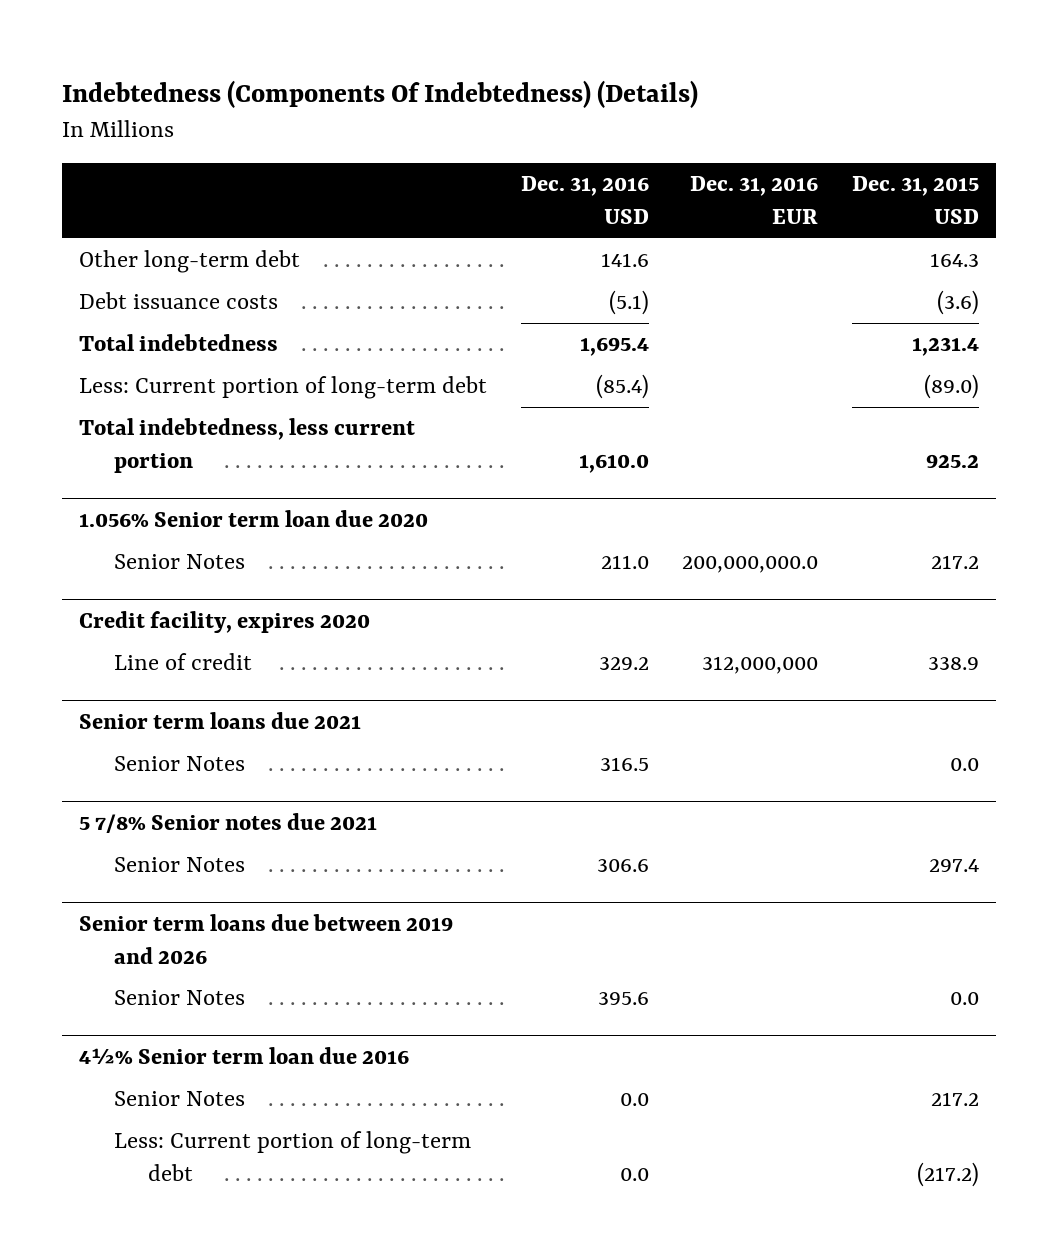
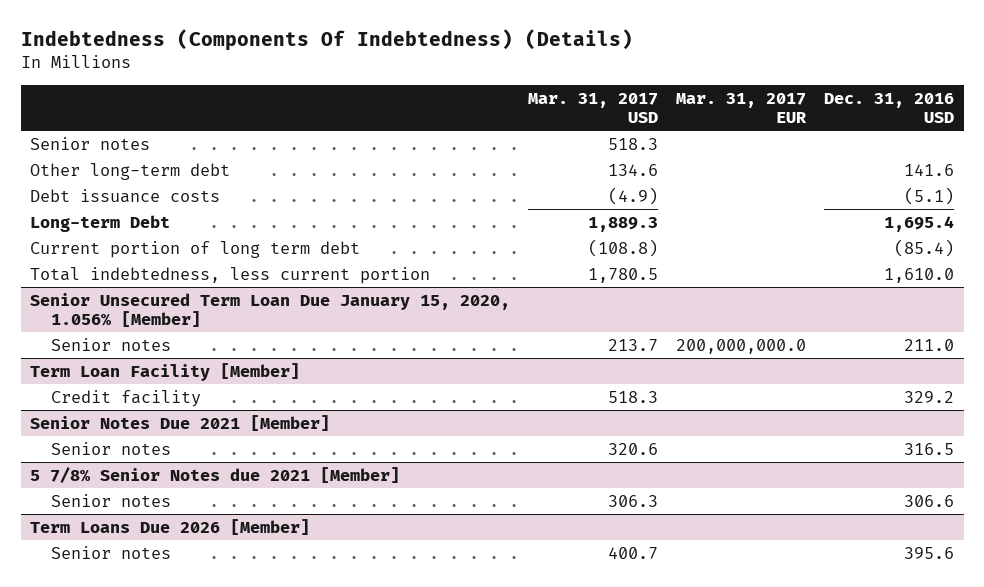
[690,176,819,225] Dec. 31, 2016 EUR -> none
[852,176,980,225] Dec. 31, 2015 USD -> none
none -> [528,92,659,123] Mar. 31, 2017 USD
none -> [676,92,808,123] Mar. 31, 2017 EUR
none -> [29,136,150,150] Senior notes
[78,334,278,352] Total indebtedness -> [29,214,170,232] Long-term Debt
[78,376,487,400] Less: Current portion of long-term debt -> [29,240,360,258] Current portion of long term debt
[78,1046,409,1064] 4½% Senior term loan due 2016 -> none
[113,1091,245,1107] Senior Notes -> none
[113,1131,471,1182] Less: Current portion of long-term debt -> none
[78,509,428,527] 1.056% Senior term loan due 2020 -> [29,292,510,328] Senior Unsecured Term Loan Due January 15, 2020, 1.056% [Member]
[113,554,245,570] Senior Notes -> [51,337,172,351] Senior notes
[78,610,370,633] Credit facility, expires 2020 -> [29,362,300,381] Term Loan Facility [Member]
[113,653,252,671] Line of credit -> [51,389,202,407] Credit facility
[78,711,361,729] Senior term loans due 2021 -> [29,414,330,431] Senior Notes Due 2021 [Member]
[113,756,245,772] Senior Notes -> [51,441,172,455] Senior notes
[78,812,377,833] 5 7/8% Senior notes due 2021 -> [29,466,400,483] 5 7/8% Senior Notes due 2021 [Member]
[113,857,245,873] Senior Notes -> [51,493,172,507] Senior notes
[78,913,453,964] Senior term loans due between 2019 and 2026 -> [29,518,310,535] Term Loans Due 2026 [Member]
[113,990,245,1006] Senior Notes -> [51,545,172,559] Senior notes

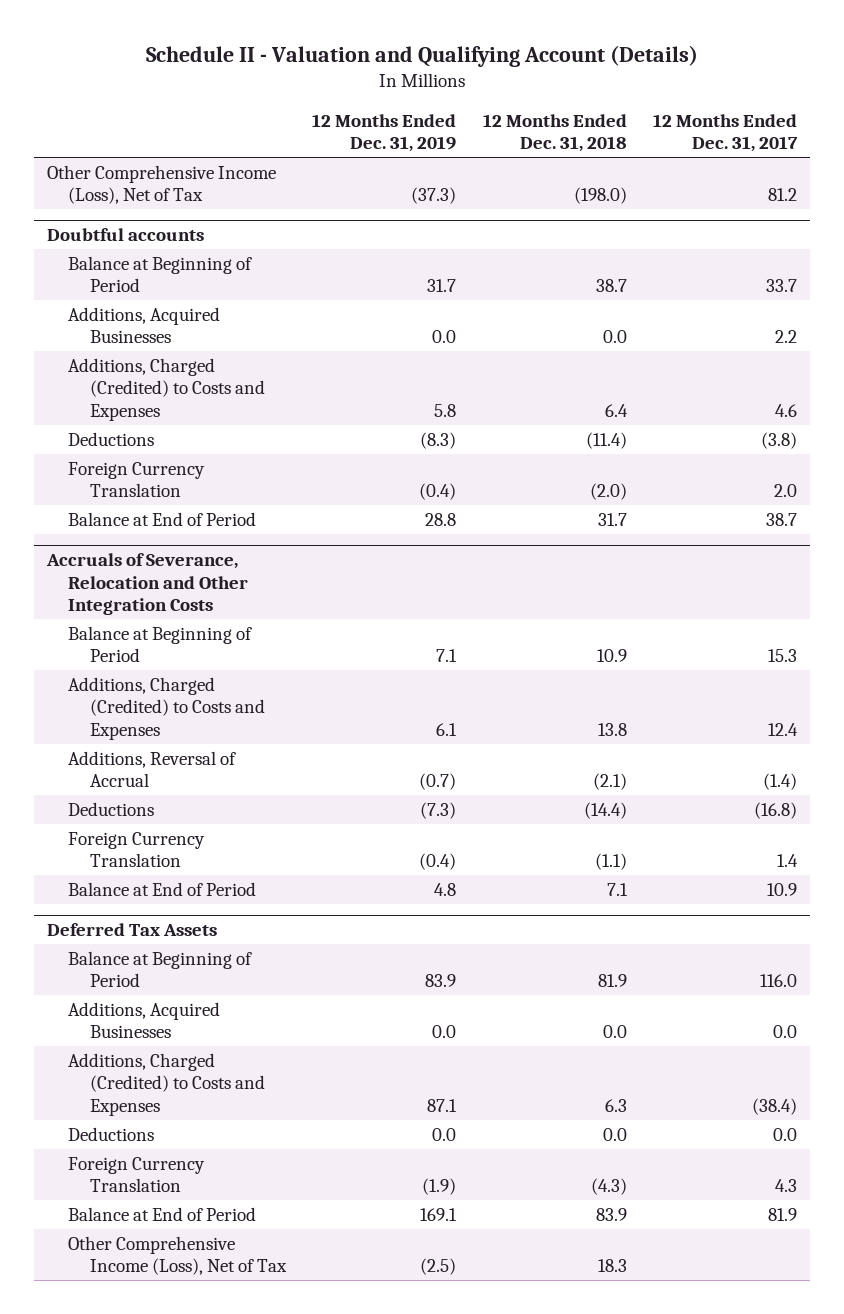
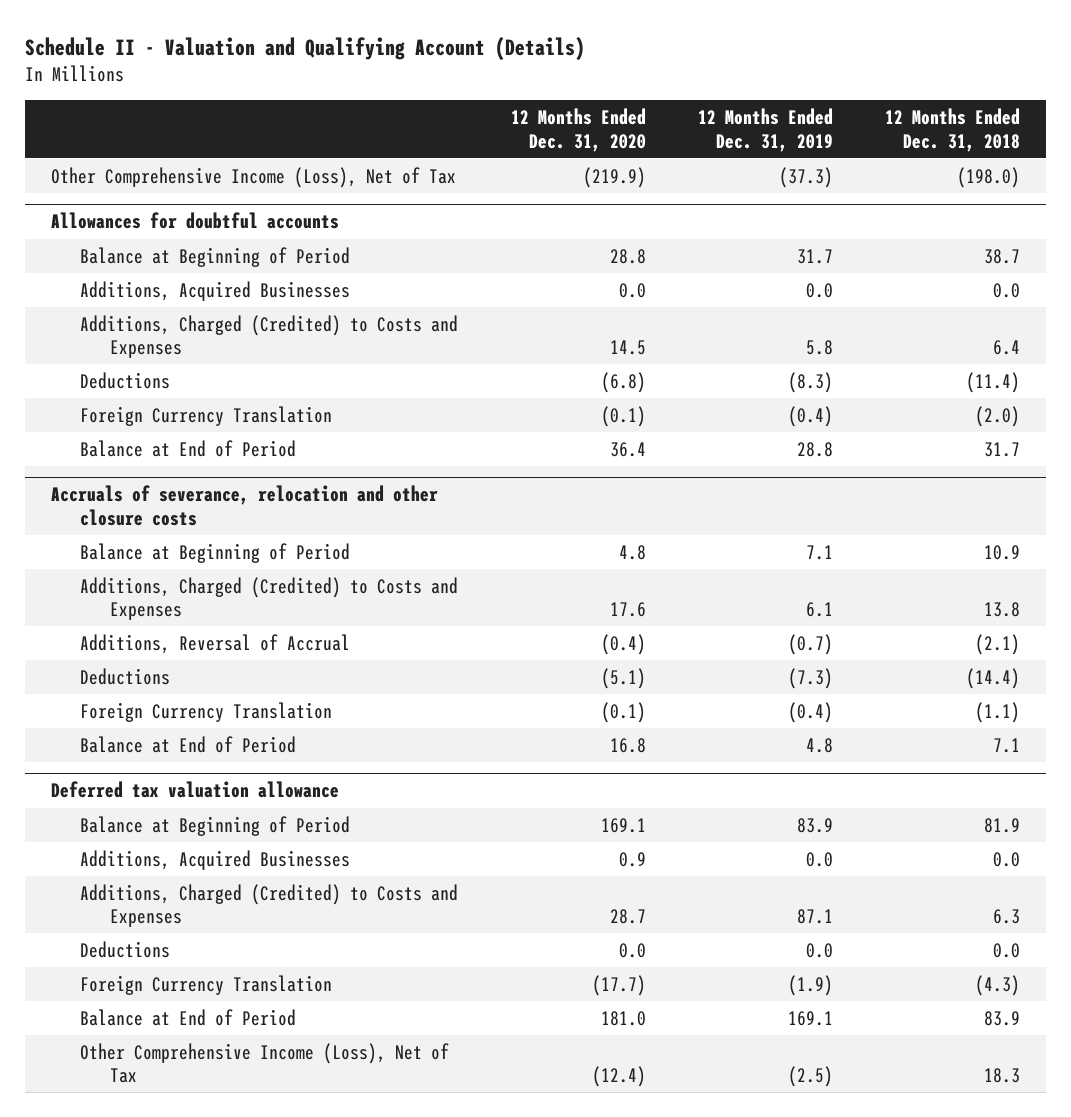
[652,113,798,153] 12 Months Ended Dec. 31, 2017 -> none
none -> [510,108,646,152] 12 Months Ended Dec. 31, 2020
[46,227,204,241] Doubtful accounts -> [51,212,340,230] Allowances for doubtful accounts
[45,552,249,616] Accruals of Severance, Relocation and Other Integration Costs -> [51,485,439,526] Accruals of severance, relocation and other closure costs
[46,922,217,936] Deferred Tax Assets -> [51,781,340,799] Deferred tax valuation allowance

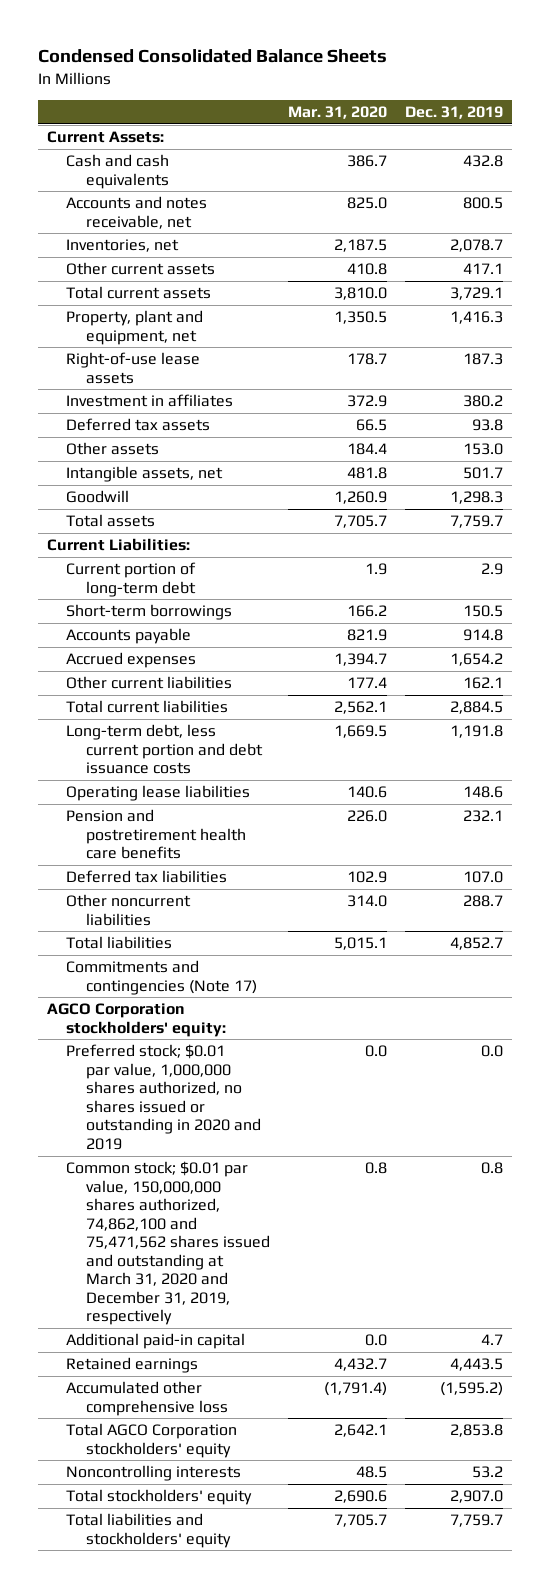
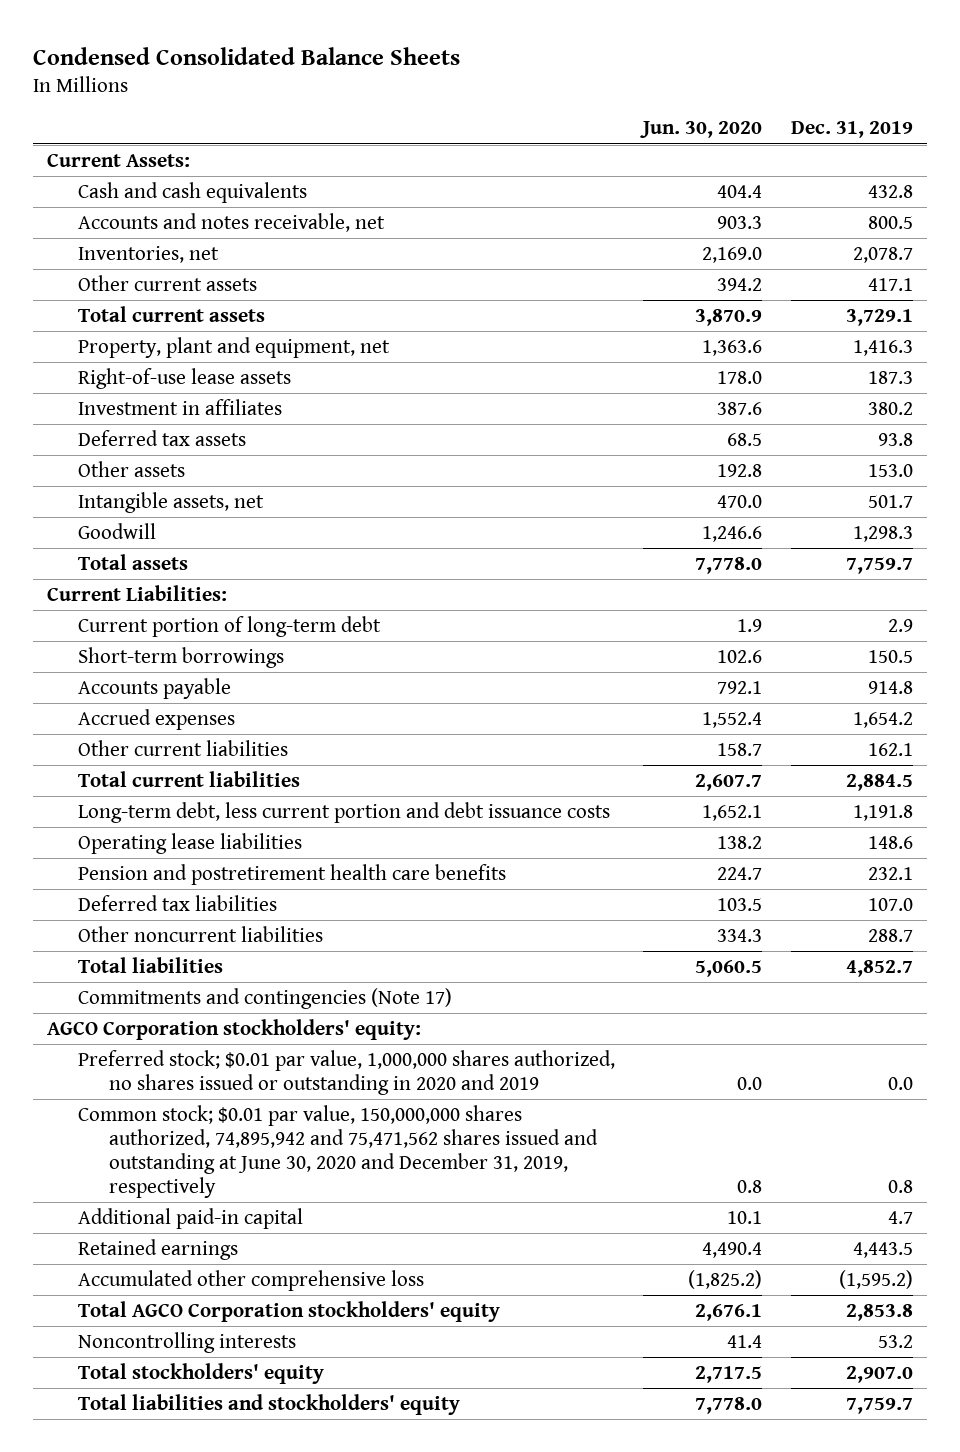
[288,106,388,120] Mar. 31, 2020 -> none
none -> [640,121,763,139] Jun. 30, 2020
[66,1161,270,1326] Common stock; $0.01 par value, 150,000,000 shares authorized, 74,862,100 and 75,471,562 shares issued and outstanding at March 31, 2020 and December 31, 2019, respectively -> [78,1104,599,1198] Common stock; $0.01 par value, 150,000,000 shares authorized, 74,895,942 and 75,471,562 shares issued and outstanding at June 30, 2020 and December 31, 2019, respectively

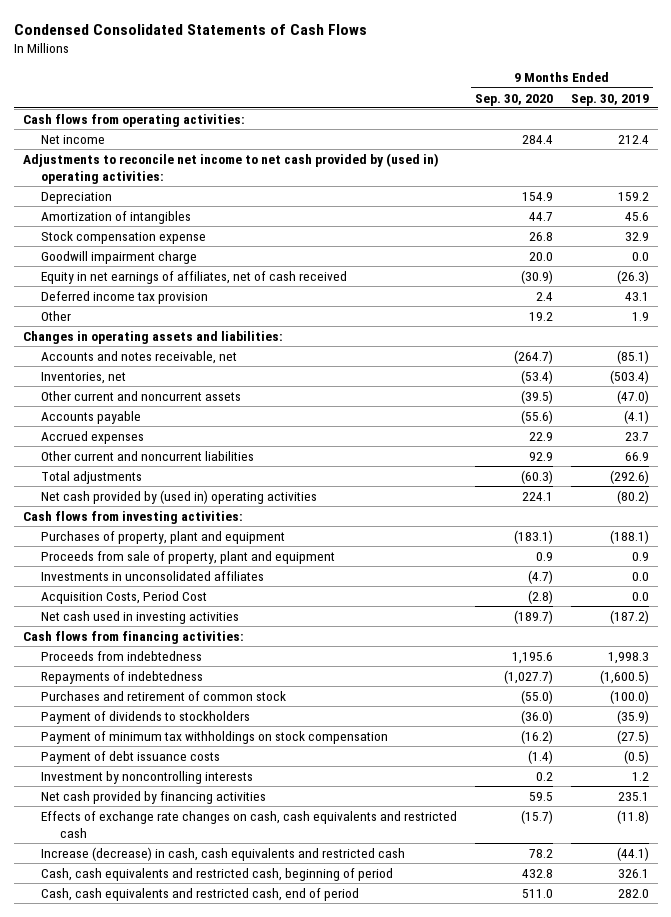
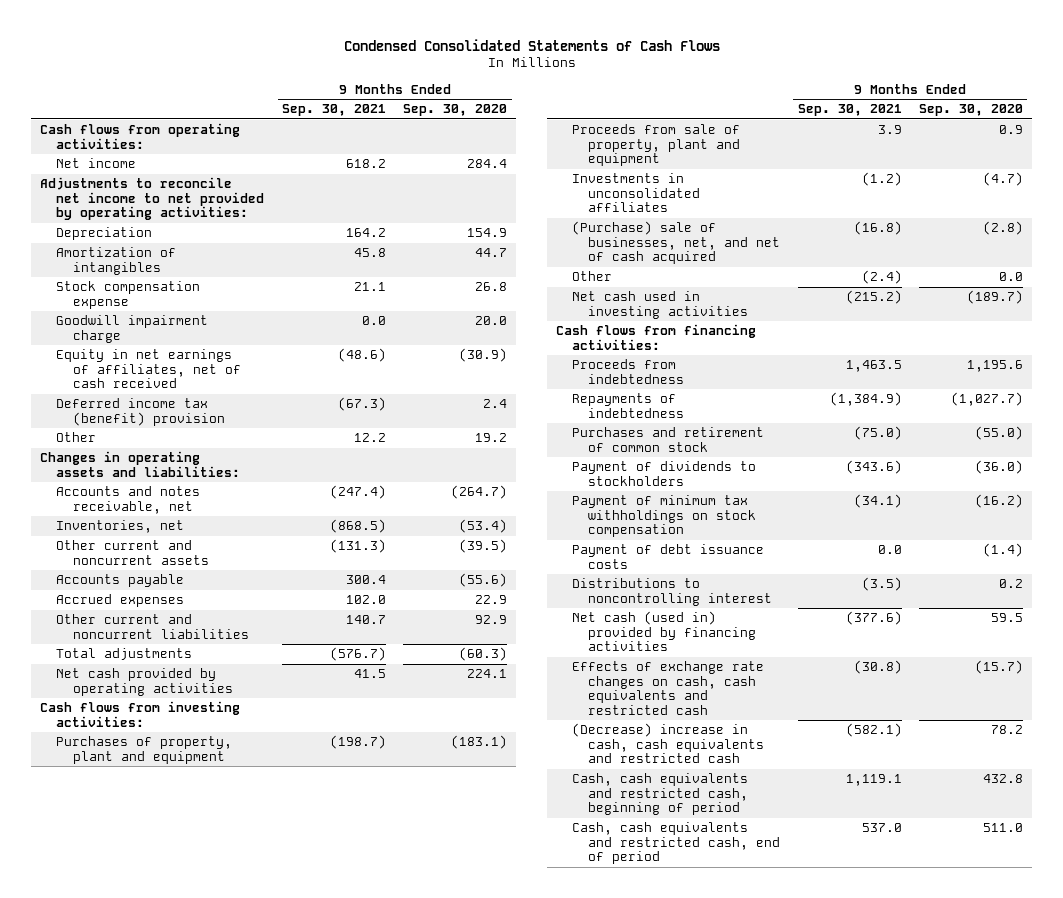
[570,93,649,106] Sep. 30, 2019 -> none
none -> [282,104,387,117] Sep. 30, 2021
[22,153,439,184] Adjustments to reconcile net income to net cash provided by (used in) operating activities: -> [40,177,265,221] Adjustments to reconcile net income to net provided by operating activities:
[41,291,209,305] Deferred income tax provision -> [56,398,225,426] Deferred income tax (benefit) provision
[41,490,318,505] Net cash provided by (used in) operating activities -> [56,668,233,696] Net cash provided by operating activities
[41,591,208,605] Acquisition Costs, Period Cost -> none
none -> [572,221,781,265] (Purchase) sale of businesses, net, and net of cash acquired
none -> [572,271,613,282] Other
[41,771,254,785] Investment by noncontrolling interests -> [572,578,773,606] Distributions to noncontrolling interest
[41,791,267,805] Net cash provided by financing activities -> [572,611,757,652] Net cash (used in) provided by financing activities
[41,847,406,862] Increase (decrease) in cash, cash equivalents and restricted cash -> [572,723,765,764] (Decrease) increase in cash, cash equivalents and restricted cash

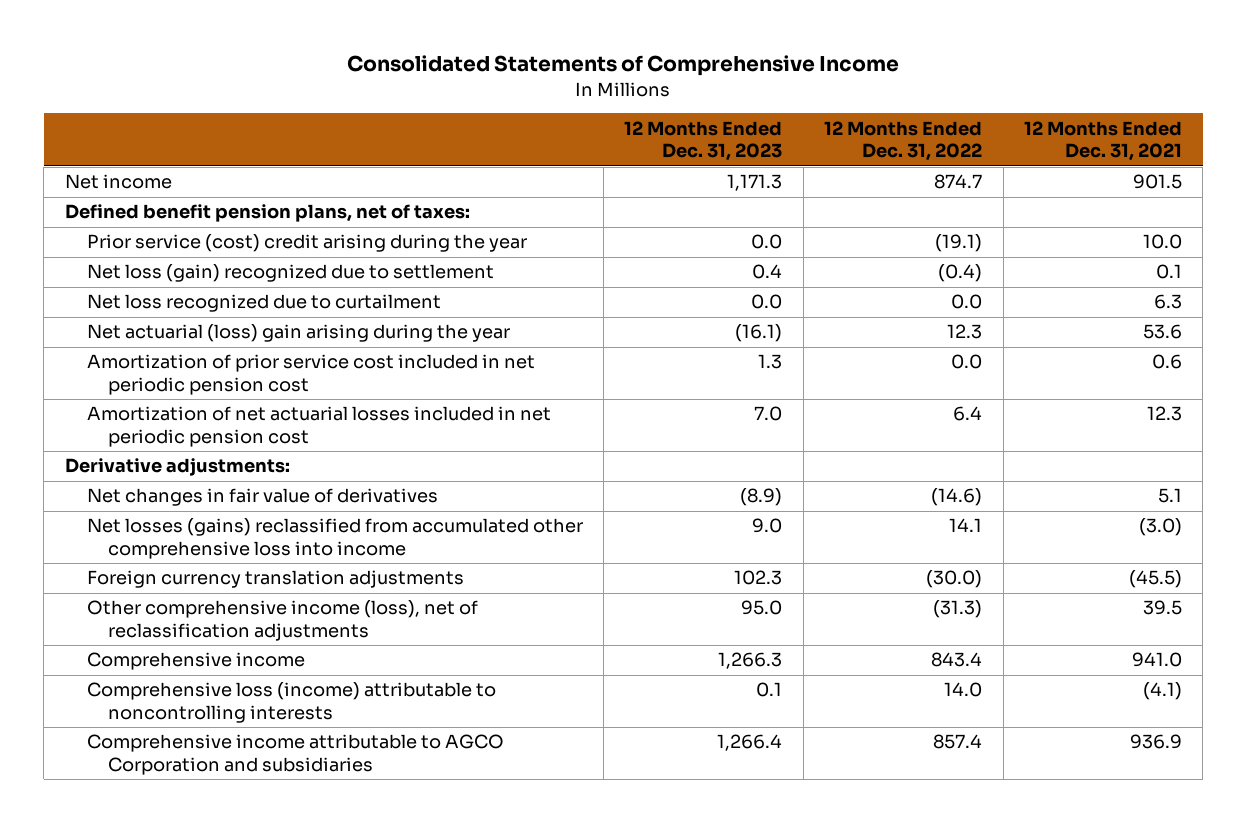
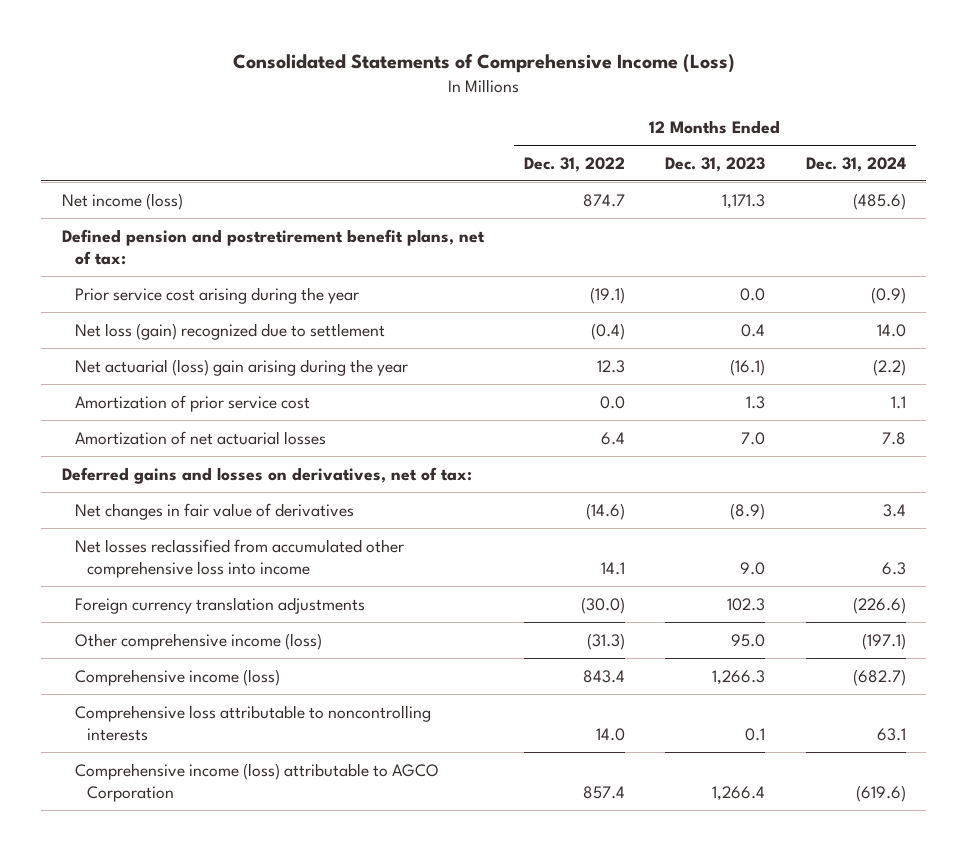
[347,55,900,77] Consolidated Statements of Comprehensive Income -> [232,54,735,74] Consolidated Statements of Comprehensive Income (Loss)
[1023,120,1182,162] 12 Months Ended Dec. 31, 2021 -> none
none -> [805,156,906,172] Dec. 31, 2024
[64,174,172,190] Net income -> [61,192,183,210] Net income (loss)
[64,204,470,223] Defined benefit pension plans, net of taxes: -> [61,228,485,266] Defined pension and postretirement benefit plans, net of tax:
[86,234,527,253] Prior service (cost) credit arising during the year -> [74,286,359,304] Prior service cost arising during the year
[86,294,441,313] Net loss recognized due to curtailment -> none
[86,354,535,396] Amortization of prior service cost included in net periodic pension cost -> [74,394,310,412] Amortization of prior service cost
[86,406,551,448] Amortization of net actuarial losses included in net periodic pension cost -> [74,430,326,445] Amortization of net actuarial losses
[64,458,290,477] Derivative adjustments: -> [61,466,472,484] Deferred gains and losses on derivatives, net of tax:
[86,518,583,560] Net losses (gains) reclassified from accumulated other comprehensive loss into income -> [74,538,404,579] Net losses reclassified from accumulated other comprehensive loss into income
[86,600,478,642] Other comprehensive income (loss), net of reclassification adjustments -> [74,632,322,650] Other comprehensive income (loss)
[86,652,305,671] Comprehensive income -> [74,668,280,686] Comprehensive income (loss)
[86,682,496,724] Comprehensive loss (income) attributable to noncontrolling interests -> [74,704,431,742] Comprehensive loss attributable to noncontrolling interests
[86,734,504,776] Comprehensive income attributable to AGCO Corporation and subsidiaries -> [74,762,439,803] Comprehensive income (loss) attributable to AGCO Corporation

